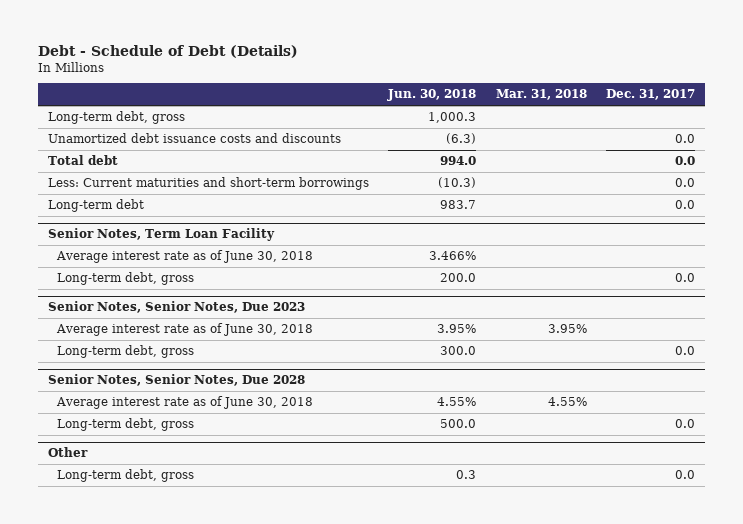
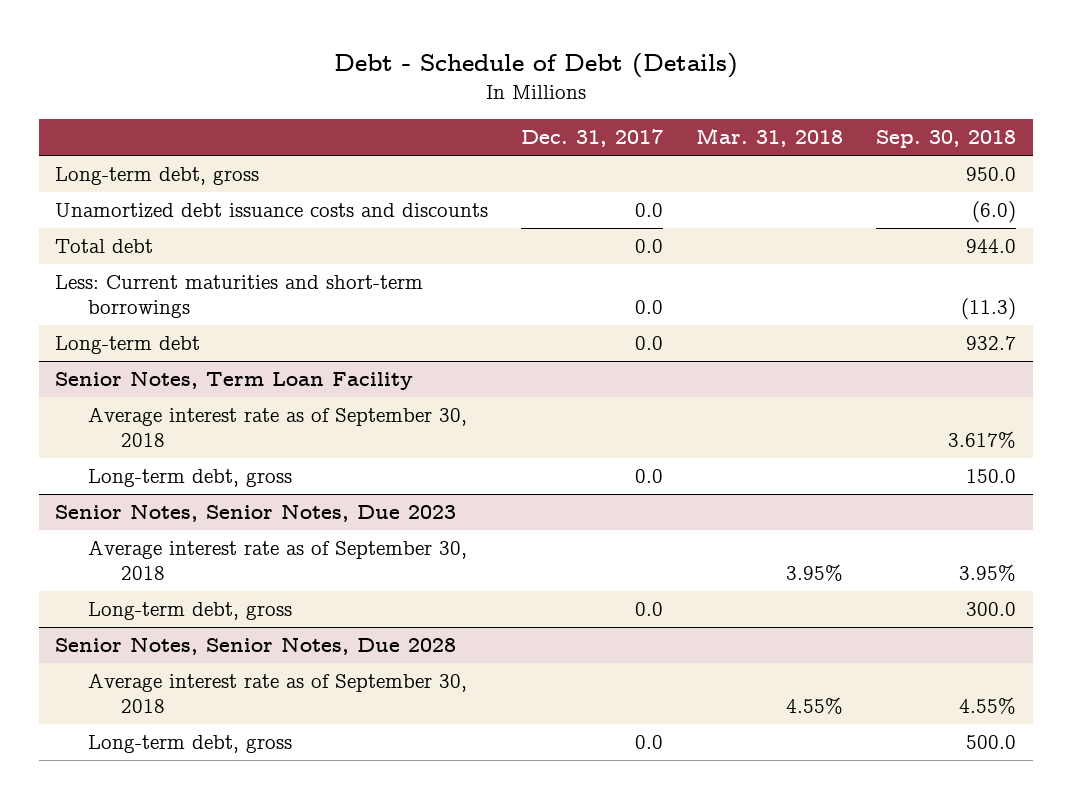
[387,89,477,102] Jun. 30, 2018 -> none
none -> [876,130,1017,149] Sep. 30, 2018
[55,250,313,264] Average interest rate as of June 30, 2018 -> [88,406,468,447] Average interest rate as of September 30, 2018
[55,323,313,337] Average interest rate as of June 30, 2018 -> [88,539,468,580] Average interest rate as of September 30, 2018
[56,418,194,432] Long-term debt, gross -> none
[47,447,88,458] Other -> none
[55,396,313,410] Average interest rate as of June 30, 2018 -> [88,672,468,713] Average interest rate as of September 30, 2018

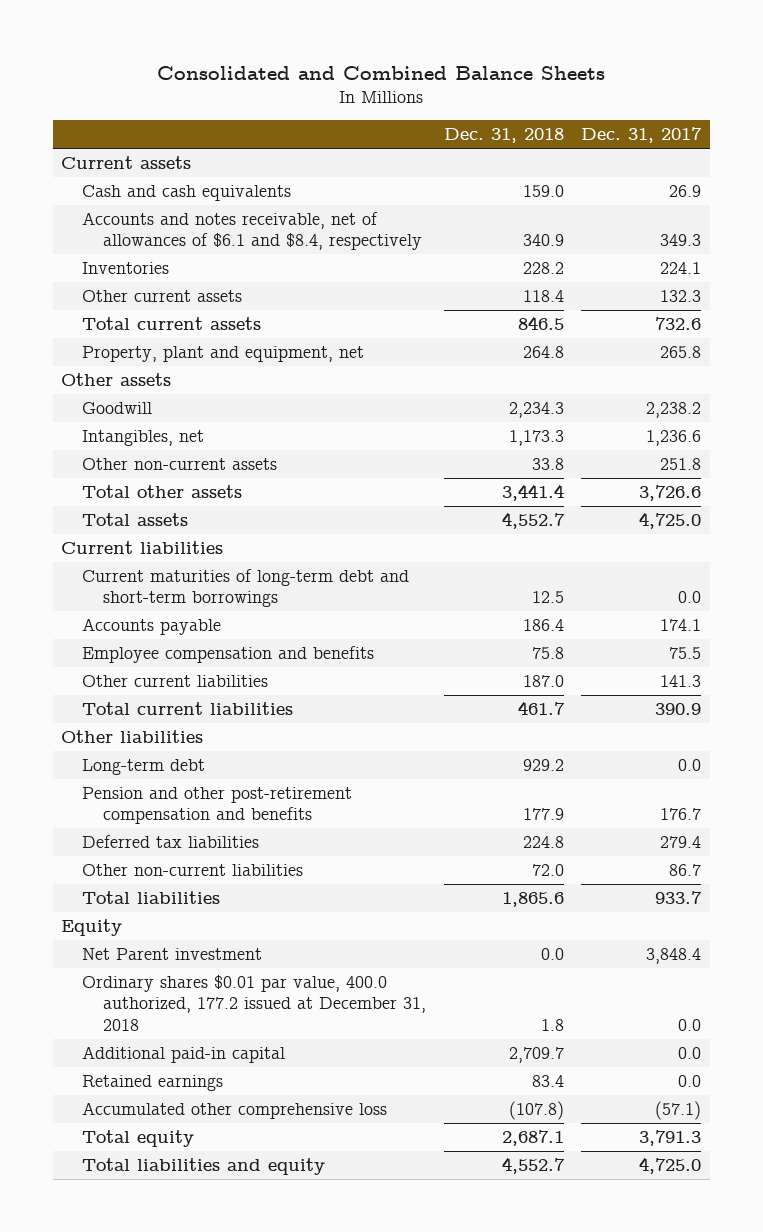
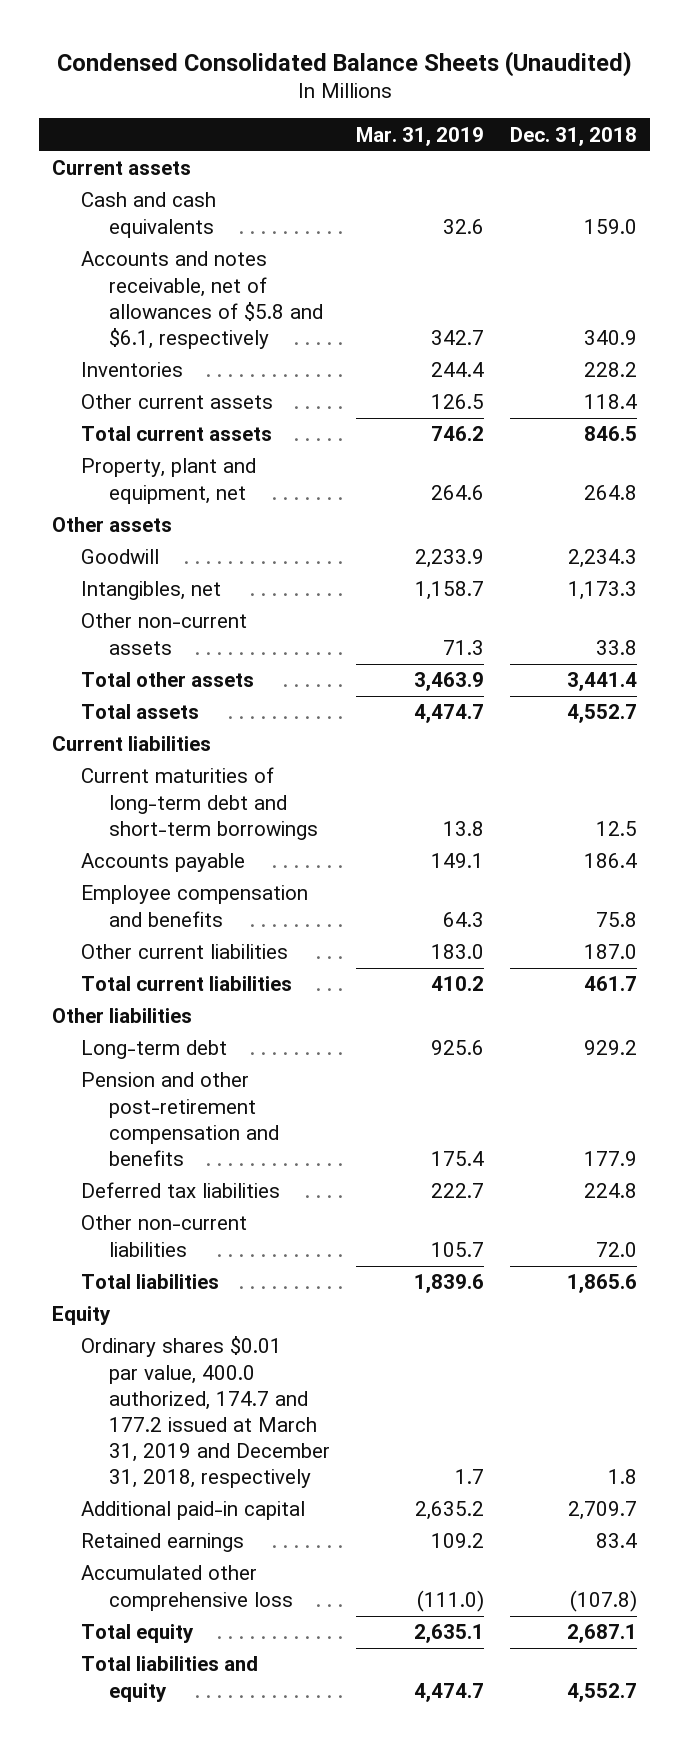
[157,65,606,80] Consolidated and Combined Balance Sheets -> [56,50,632,77] Condensed Consolidated Balance Sheets (Unaudited)
[581,127,703,144] Dec. 31, 2017 -> none
none -> [356,126,485,146] Mar. 31, 2019
[82,211,423,251] Accounts and notes receivable, net of allowances of $6.1 and $8.4, respectively -> [80,251,324,349] Accounts and notes receivable, net of allowances of $5.8 and $6.1, respectively
[82,947,263,960] Net Parent investment -> none
[82,974,427,1031] Ordinary shares $0.01 par value, 400.0 authorized, 177.2 issued at December 31, 2018 -> [80,1336,331,1489] Ordinary shares $0.01 par value, 400.0 authorized, 174.7 and 177.2 issued at March 31, 2019 and December 31, 2018, respectively

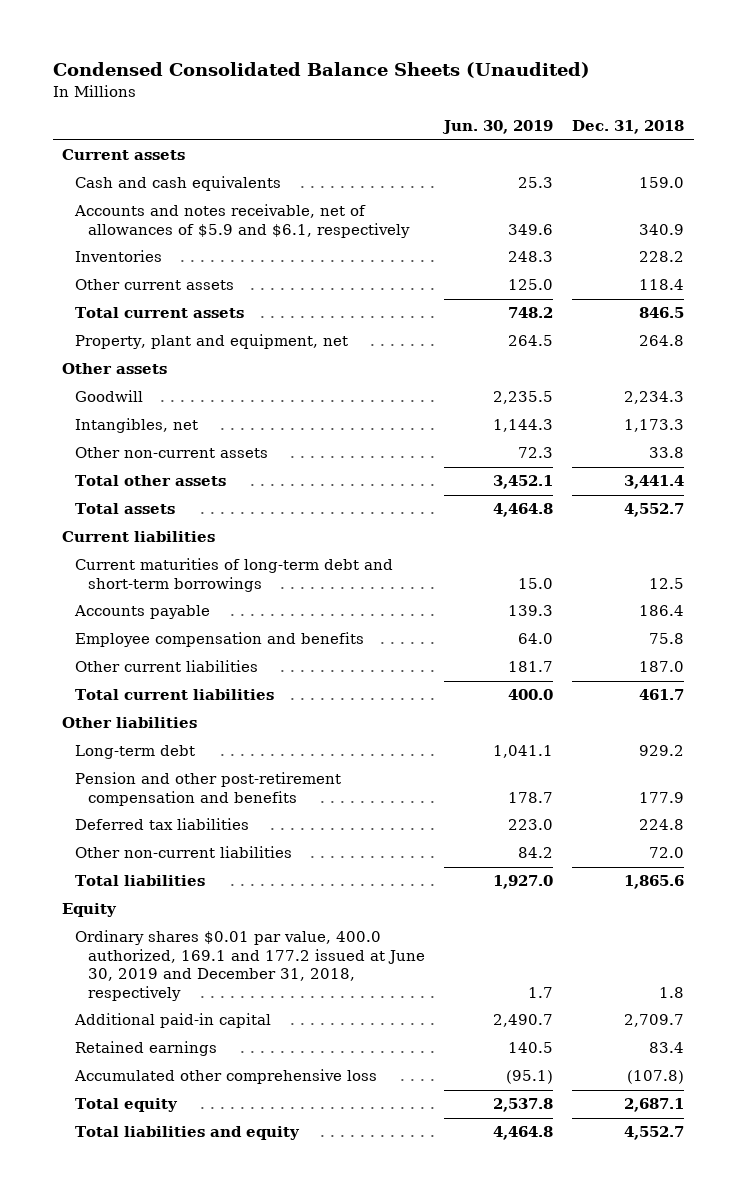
[356,126,485,146] Mar. 31, 2019 -> none
none -> [442,120,554,135] Jun. 30, 2019
[80,251,324,349] Accounts and notes receivable, net of allowances of $5.8 and $6.1, respectively -> [74,204,411,238] Accounts and notes receivable, net of allowances of $5.9 and $6.1, respectively
[80,1336,331,1489] Ordinary shares $0.01 par value, 400.0 authorized, 174.7 and 177.2 issued at March 31, 2019 and December 31, 2018, respectively -> [75,930,426,1001] Ordinary shares $0.01 par value, 400.0 authorized, 169.1 and 177.2 issued at June 30, 2019 and December 31, 2018, respectively

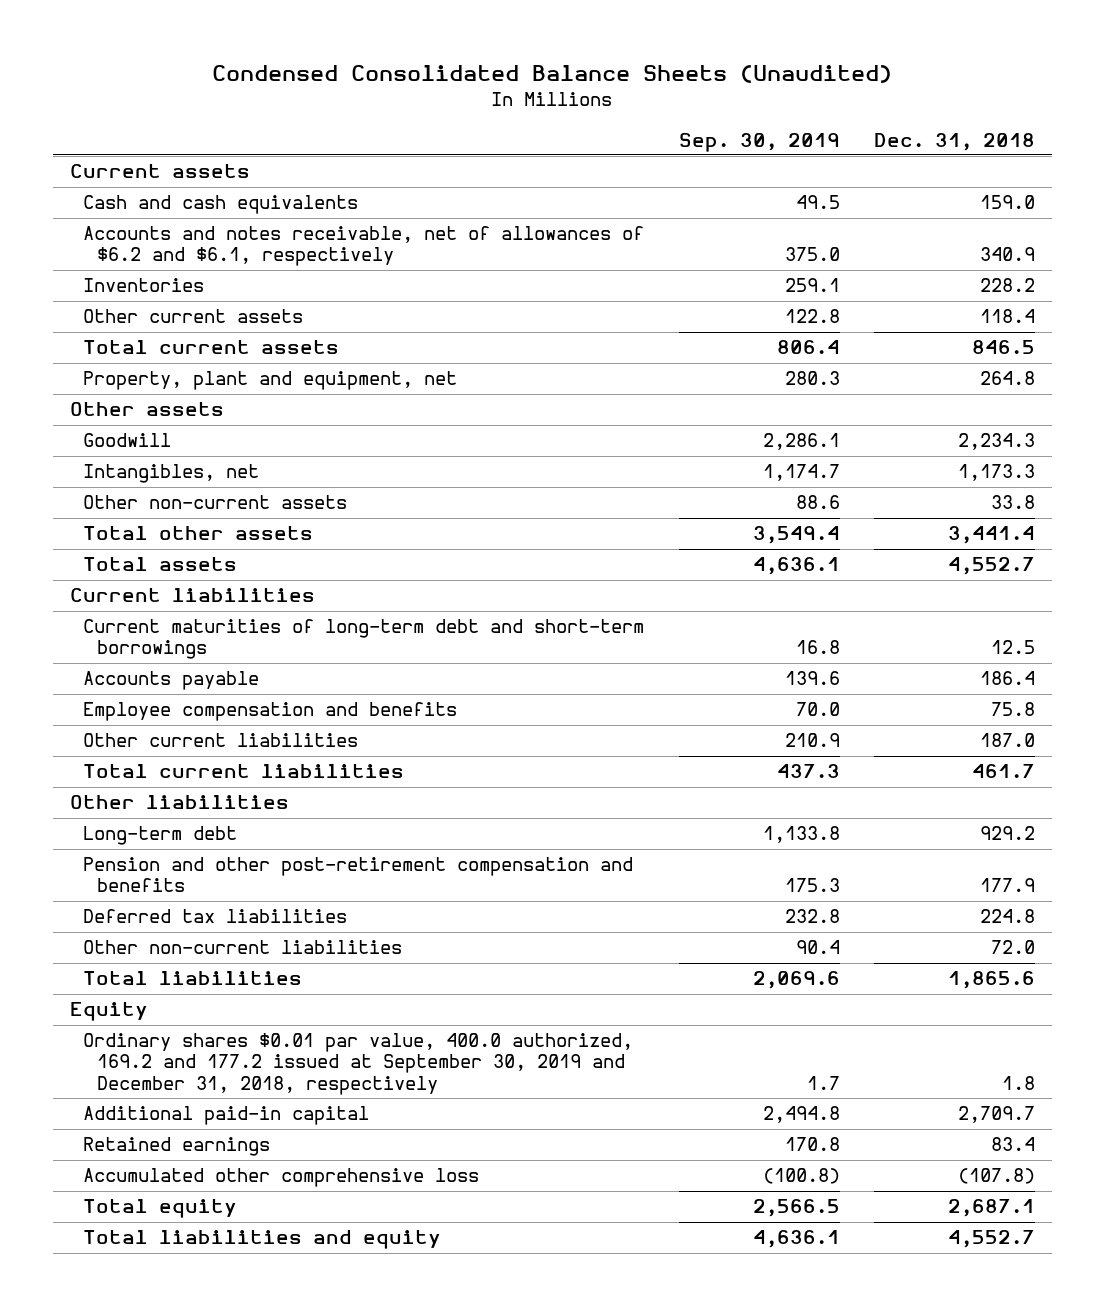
[442,120,554,135] Jun. 30, 2019 -> none
none -> [678,132,840,152] Sep. 30, 2019
[74,204,411,238] Accounts and notes receivable, net of allowances of $5.9 and $6.1, respectively -> [83,226,645,267] Accounts and notes receivable, net of allowances of $6.2 and $6.1, respectively
[75,930,426,1001] Ordinary shares $0.01 par value, 400.0 authorized, 169.1 and 177.2 issued at June 30, 2019 and December 31, 2018, respectively -> [83,1033,634,1095] Ordinary shares $0.01 par value, 400.0 authorized, 169.2 and 177.2 issued at September 30, 2019 and December 31, 2018, respectively

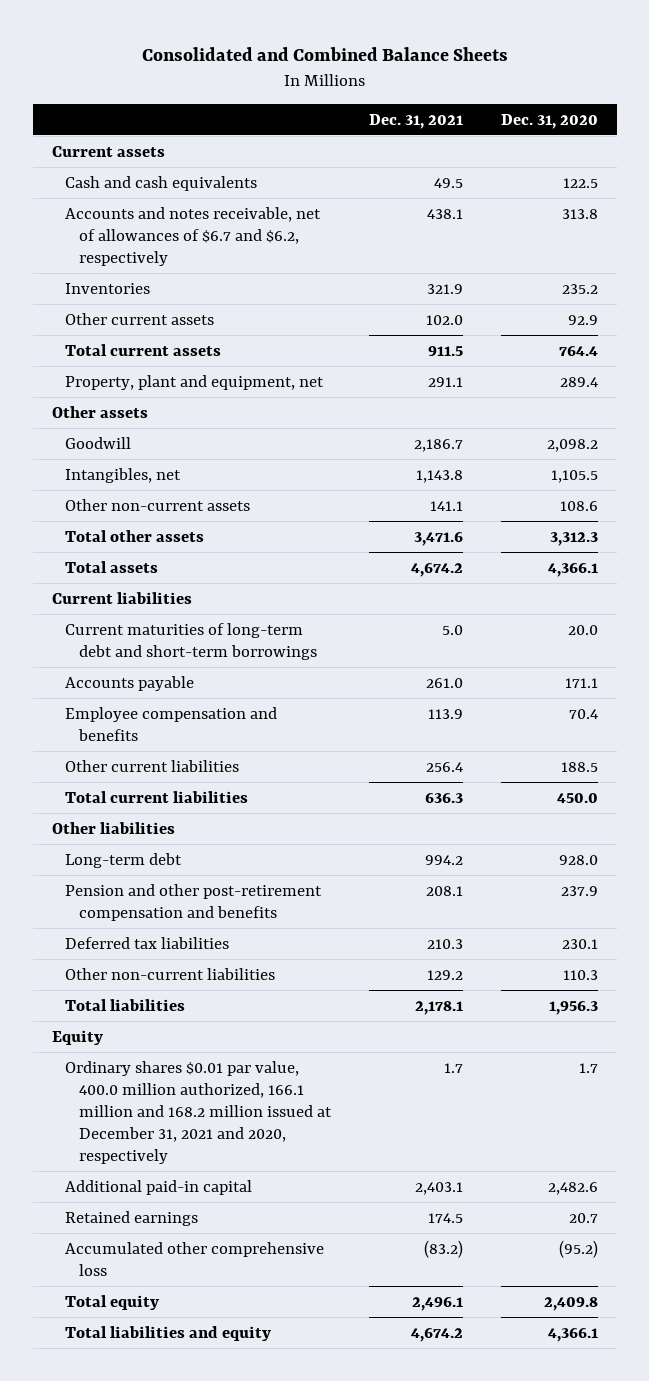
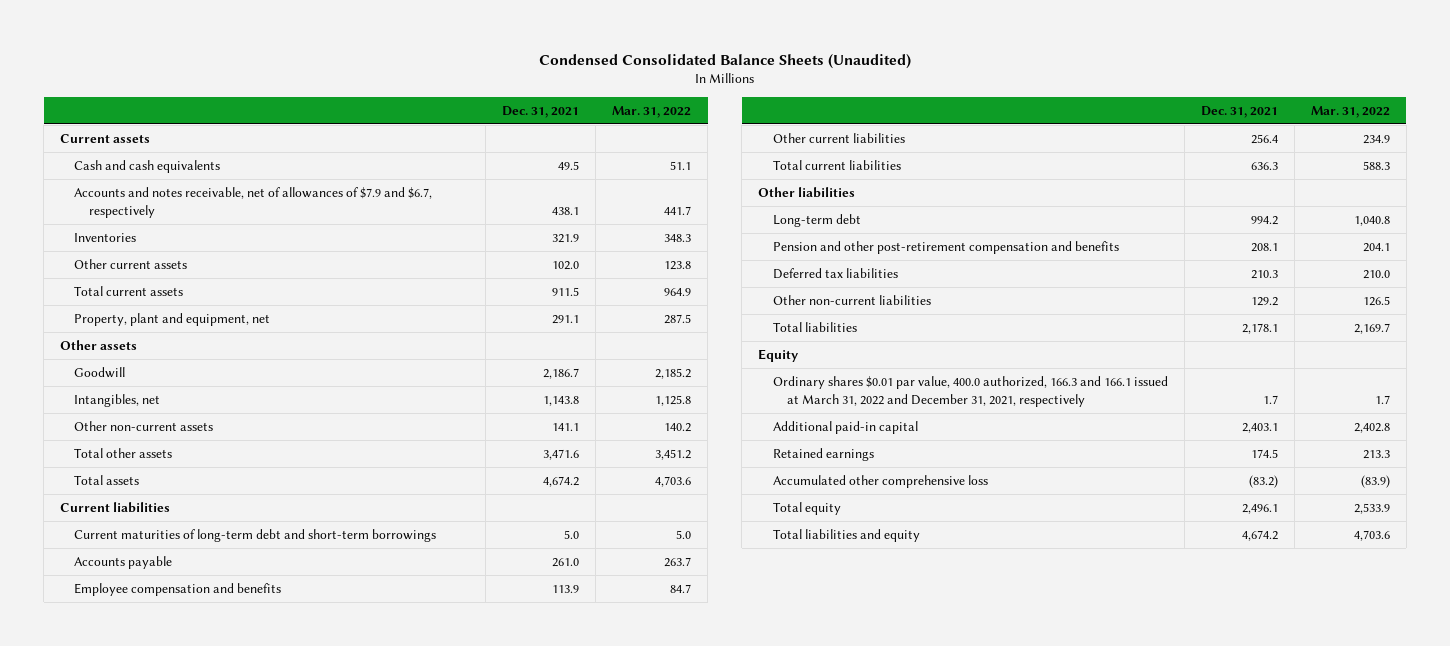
[141,46,508,61] Consolidated and Combined Balance Sheets -> [538,53,911,69] Condensed Consolidated Balance Sheets (Unaudited)
[500,113,598,129] Dec. 31, 2020 -> none
none -> [612,105,692,118] Mar. 31, 2022
[65,206,322,266] Accounts and notes receivable, net of allowances of $6.7 and $6.2, respectively -> [74,186,433,218] Accounts and notes receivable, net of allowances of $7.9 and $6.7, respectively
[65,1060,332,1164] Ordinary shares $0.01 par value, 400.0 million authorized, 166.1 million and 168.2 million issued at December 31, 2021 and 2020, respectively -> [772,375,1168,407] Ordinary shares $0.01 par value, 400.0 authorized, 166.3 and 166.1 issued at March 31, 2022 and December 31, 2021, respectively

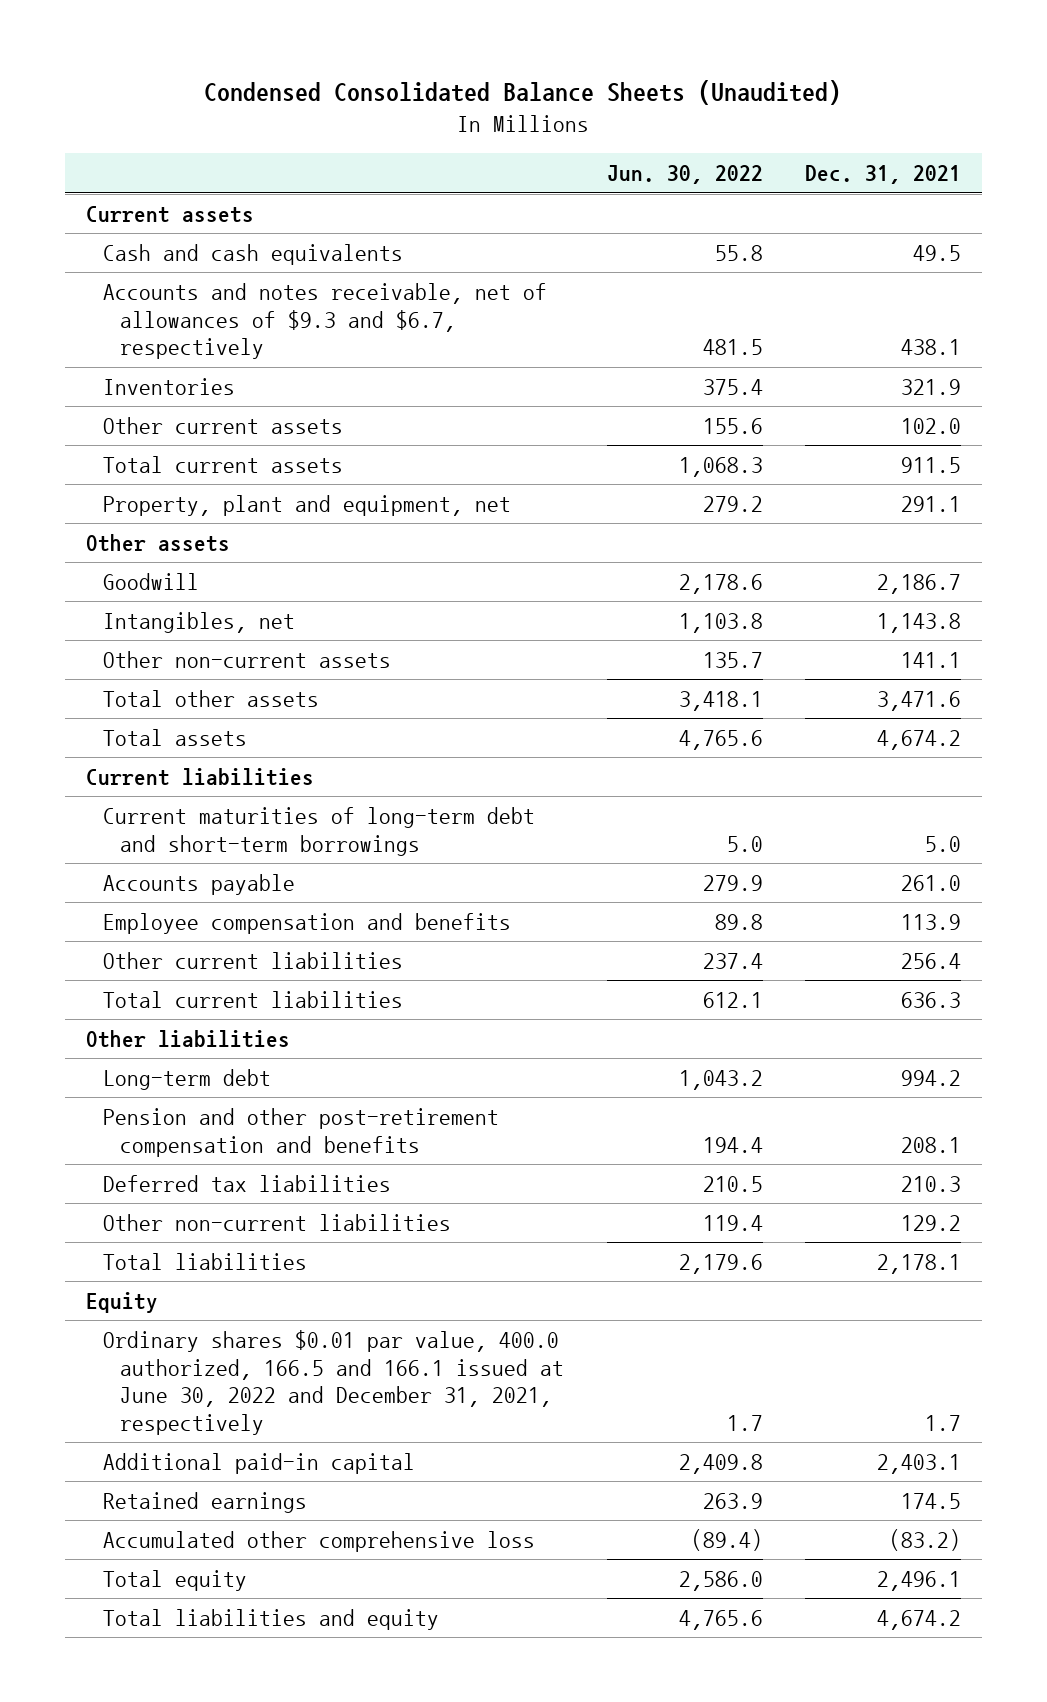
[612,105,692,118] Mar. 31, 2022 -> none
none -> [606,165,763,185] Jun. 30, 2022
[74,186,433,218] Accounts and notes receivable, net of allowances of $7.9 and $6.7, respectively -> [103,283,548,360] Accounts and notes receivable, net of allowances of $9.3 and $6.7, respectively
[772,375,1168,407] Ordinary shares $0.01 par value, 400.0 authorized, 166.3 and 166.1 issued at March 31, 2022 and December 31, 2021, respectively -> [103,1330,565,1435] Ordinary shares $0.01 par value, 400.0 authorized, 166.5 and 166.1 issued at June 30, 2022 and December 31, 2021, respectively

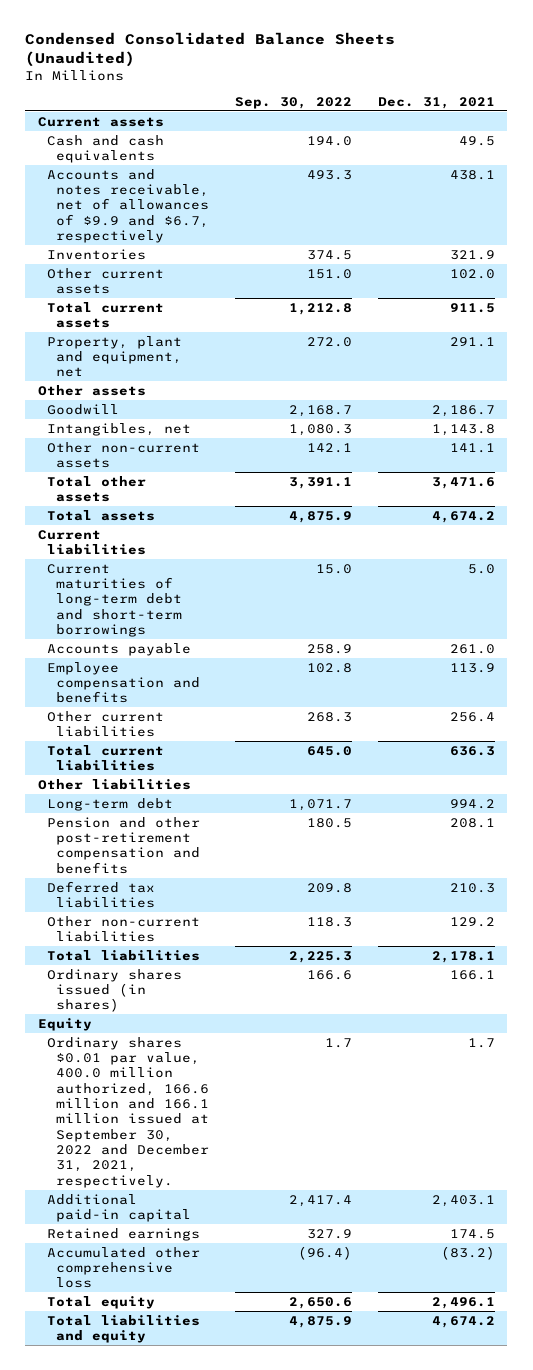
[606,165,763,185] Jun. 30, 2022 -> none
none -> [234,96,352,109] Sep. 30, 2022
[103,283,548,360] Accounts and notes receivable, net of allowances of $9.3 and $6.7, respectively -> [47,168,210,244] Accounts and notes receivable, net of allowances of $9.9 and $6.7, respectively
none -> [47,968,183,1013] Ordinary shares issued (in shares)
[103,1330,565,1435] Ordinary shares $0.01 par value, 400.0 authorized, 166.5 and 166.1 issued at June 30, 2022 and December 31, 2021, respectively -> [47,1036,210,1188] Ordinary shares $0.01 par value, 400.0 million authorized, 166.6 million and 166.1 million issued at September 30, 2022 and December 31, 2021, respectively.

